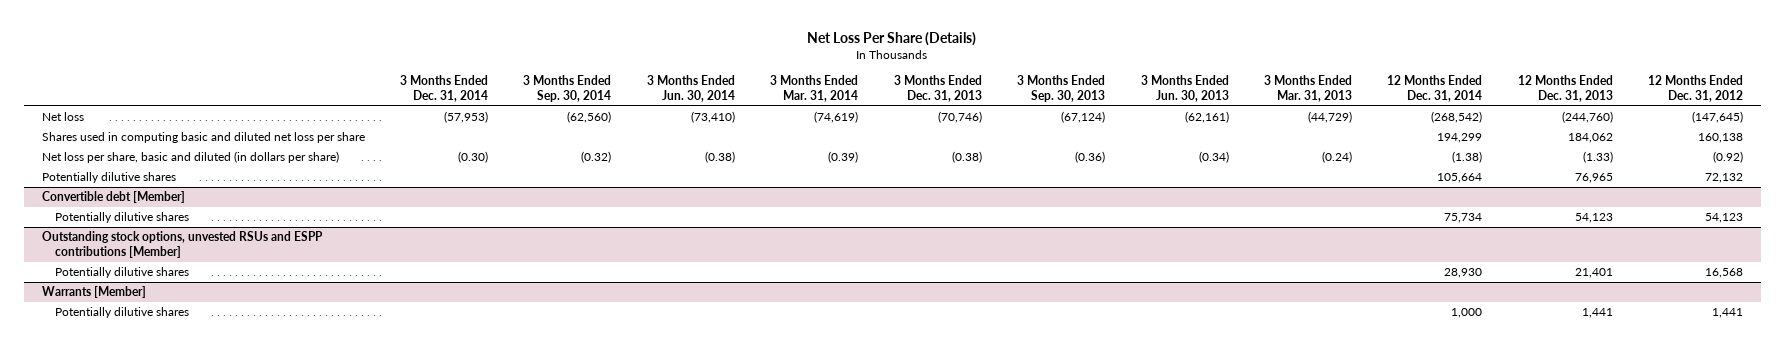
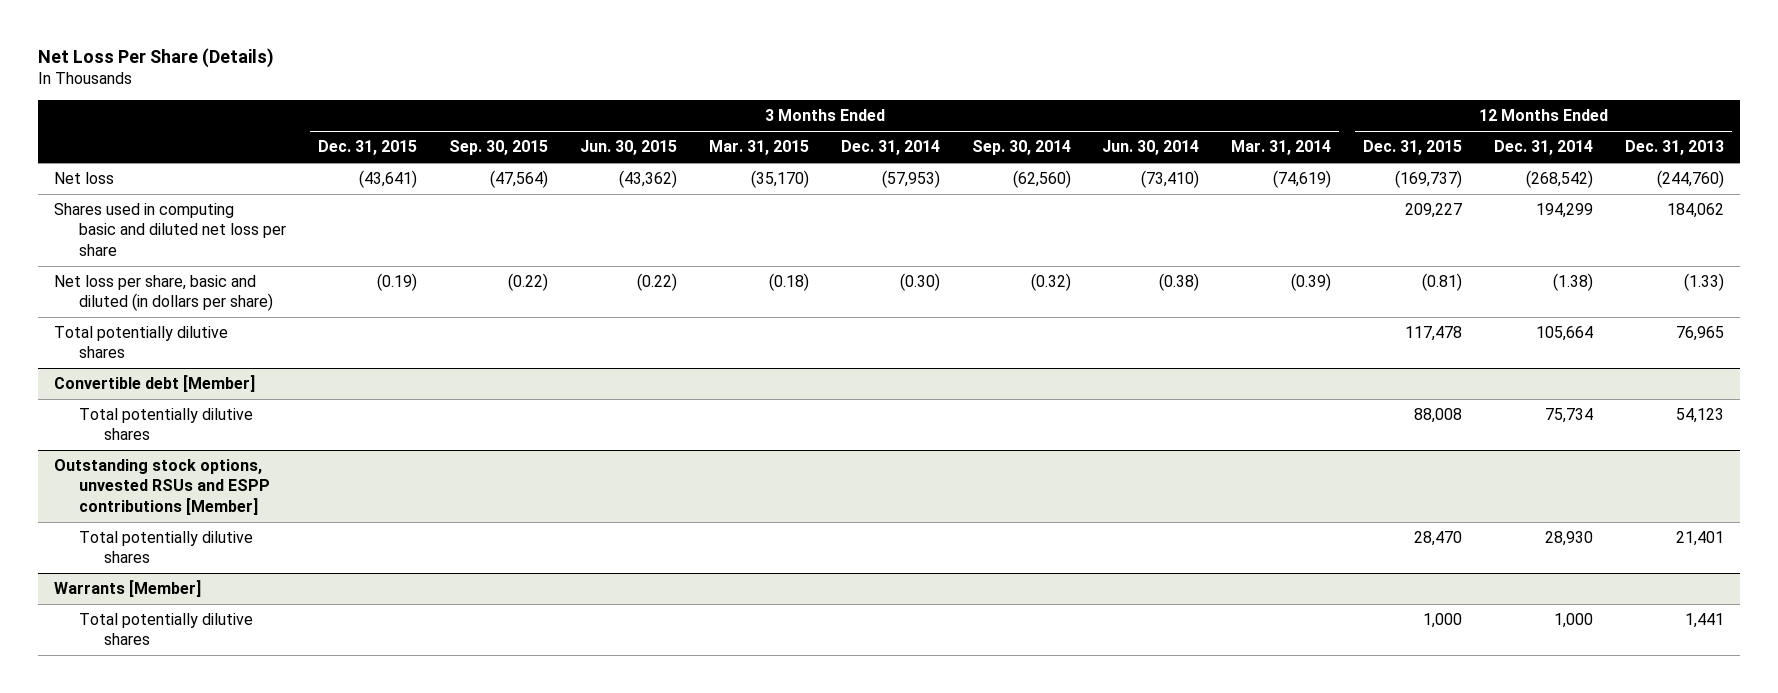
[893,75,982,103] 3 Months Ended Dec. 31, 2013 -> none
[1017,75,1106,103] 3 Months Ended Sep. 30, 2013 -> none
[1140,75,1229,103] 3 Months Ended Jun. 30, 2013 -> none
[1263,75,1352,103] 3 Months Ended Mar. 31, 2013 -> none
[1648,75,1744,103] 12 Months Ended Dec. 31, 2012 -> none
none -> [318,140,418,156] Dec. 31, 2015
none -> [448,140,548,156] Sep. 30, 2015
none -> [579,140,677,156] Jun. 30, 2015
none -> [708,140,809,156] Mar. 31, 2015
none -> [1363,140,1463,156] Dec. 31, 2015
[41,172,176,184] Potentially dilutive shares -> [54,326,229,359] Total potentially dilutive shares
[54,212,189,224] Potentially dilutive shares -> [79,408,254,441] Total potentially dilutive shares
[54,267,189,279] Potentially dilutive shares -> [79,531,254,564] Total potentially dilutive shares
[54,307,189,319] Potentially dilutive shares -> [79,613,254,646] Total potentially dilutive shares

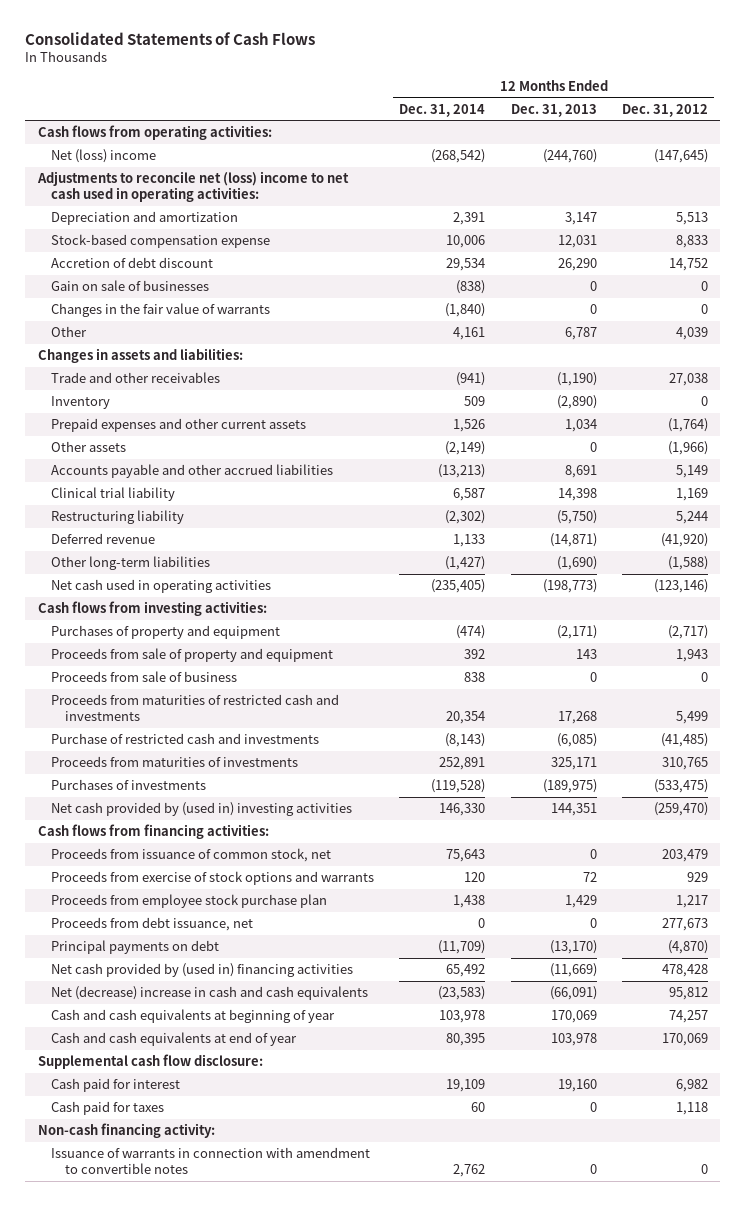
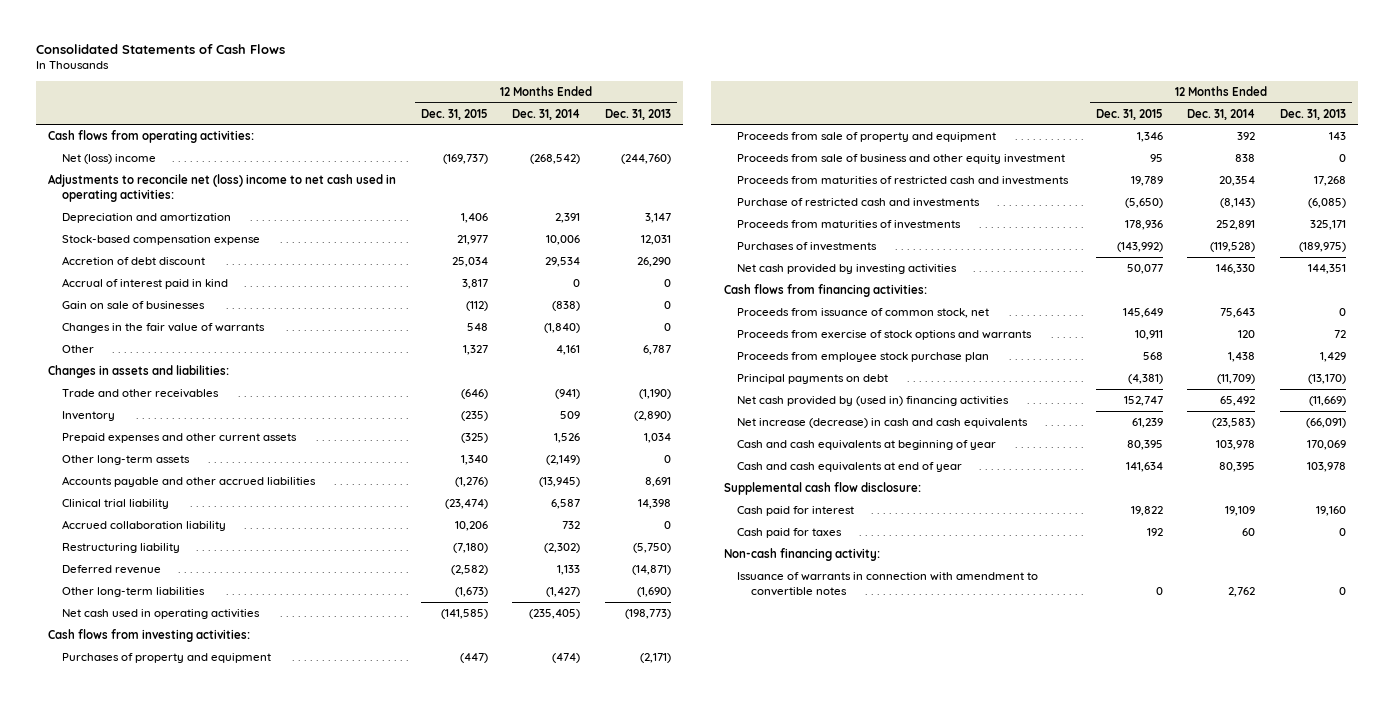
[621,103,708,117] Dec. 31, 2012 -> none
none -> [420,108,488,120] Dec. 31, 2015
none -> [61,278,228,290] Accrual of interest paid in kind
[51,440,127,452] Other assets -> [61,455,190,466] Other long-term assets
[438,463,486,478] (13,213) -> [539,477,581,488] (13,945)
none -> [61,520,226,532] Accrued collaboration liability
[51,670,238,682] Proceeds from sale of business -> [737,154,1066,165] Proceeds from sale of business and other equity investment
[51,801,353,816] Net cash provided by (used in) investing activities -> [737,264,958,275] Net cash provided by investing activities
[51,916,254,931] Proceeds from debt issuance, net -> none
[51,985,369,1000] Net (decrease) increase in cash and cash equivalents -> [737,418,1029,429] Net increase (decrease) in cash and cash equivalents

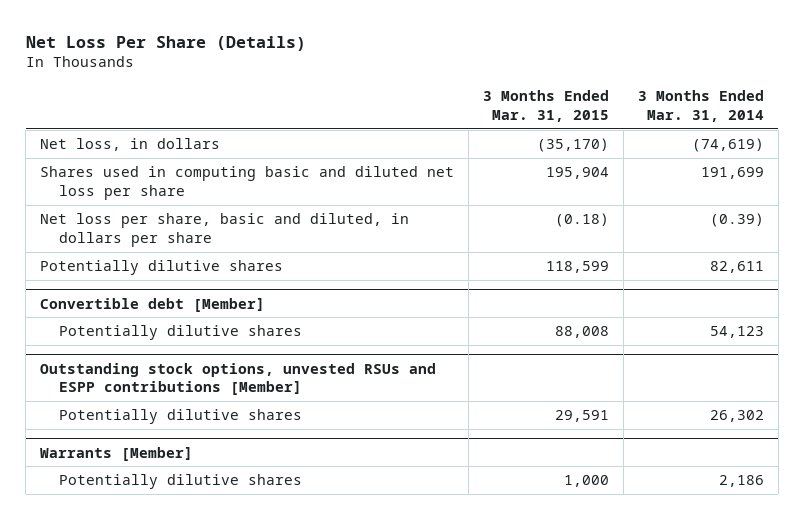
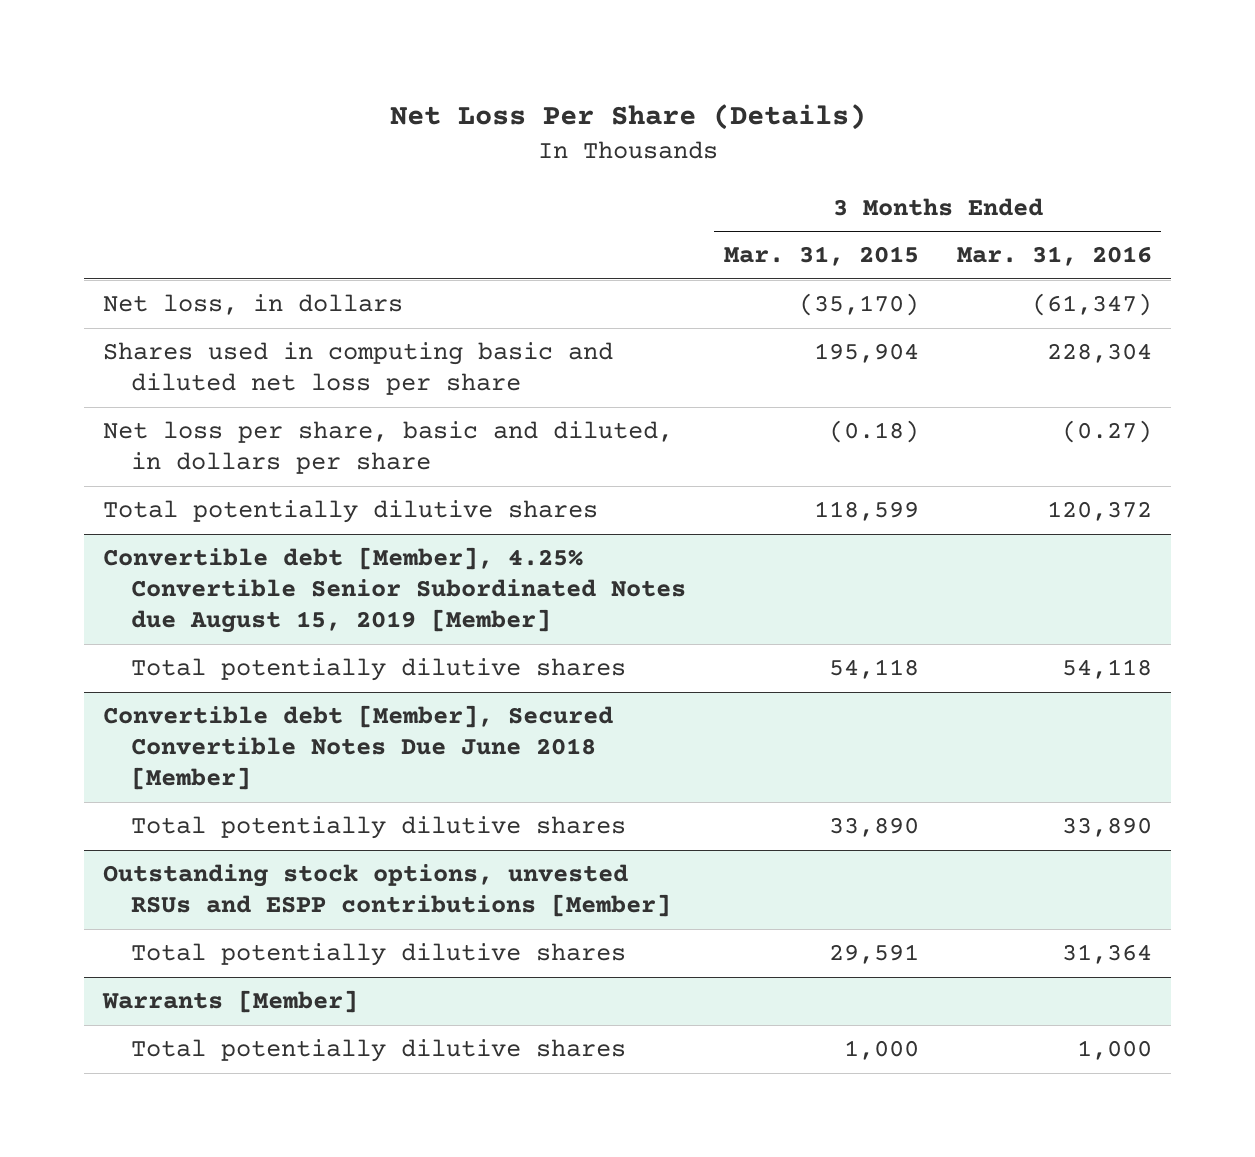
[637,90,764,122] 3 Months Ended Mar. 31, 2014 -> none
none -> [956,246,1152,267] Mar. 31, 2016
[40,297,266,312] Convertible debt [Member] -> none
[40,260,284,276] Potentially dilutive shares -> [103,500,599,524] Total potentially dilutive shares
none -> [103,547,687,634] Convertible debt [Member], 4.25% Convertible Senior Subordinated Notes due August 15, 2019 [Member]
[58,325,302,341] Potentially dilutive shares -> [131,658,627,682] Total potentially dilutive shares
[555,326,610,339] 88,008 -> [828,659,919,680] 54,118
none -> [103,705,614,791] Convertible debt [Member], Secured Convertible Notes Due June 2018 [Member]
none -> [131,816,627,840] Total potentially dilutive shares
[58,409,302,425] Potentially dilutive shares -> [131,943,627,967] Total potentially dilutive shares
[58,474,302,490] Potentially dilutive shares -> [131,1039,627,1063] Total potentially dilutive shares

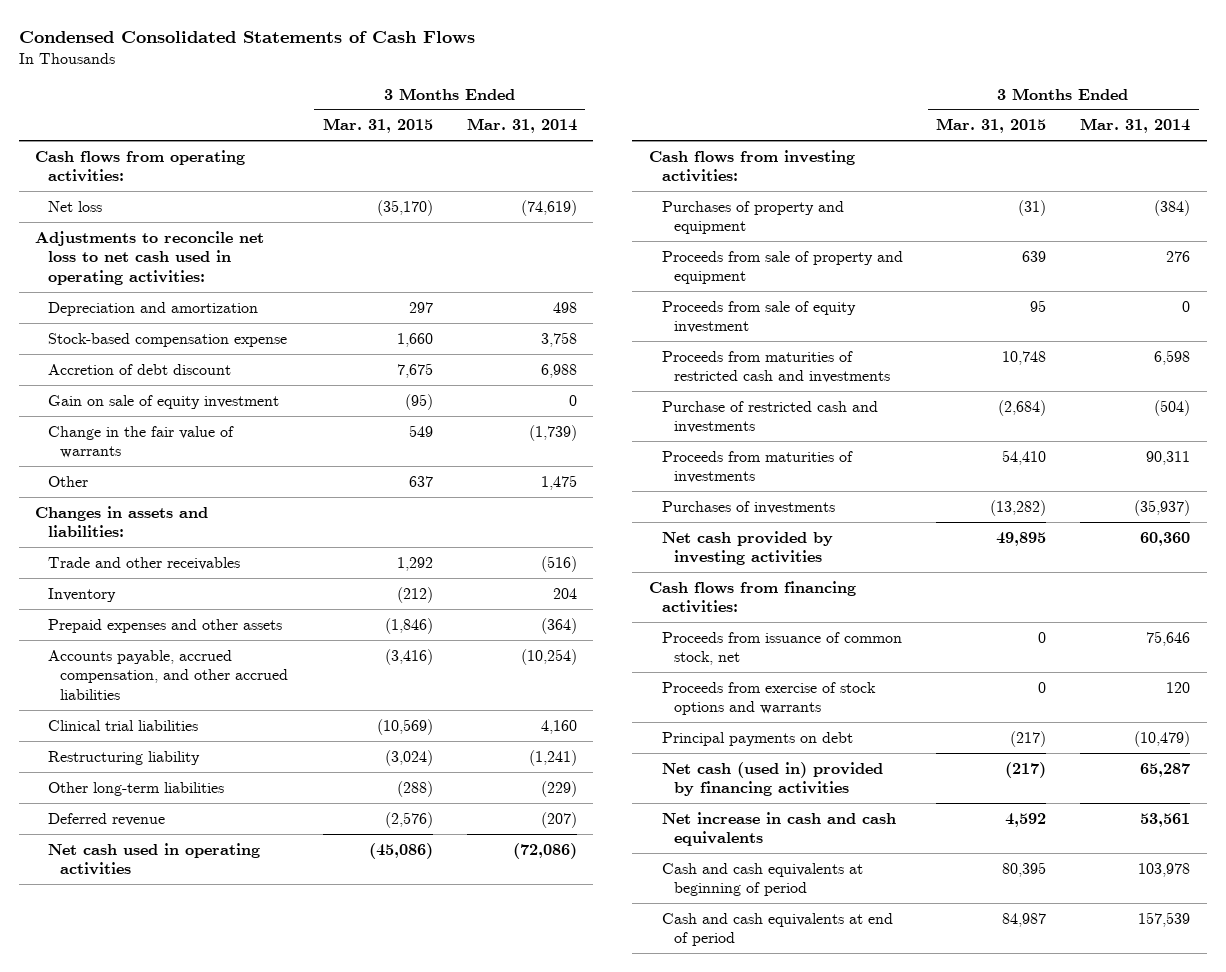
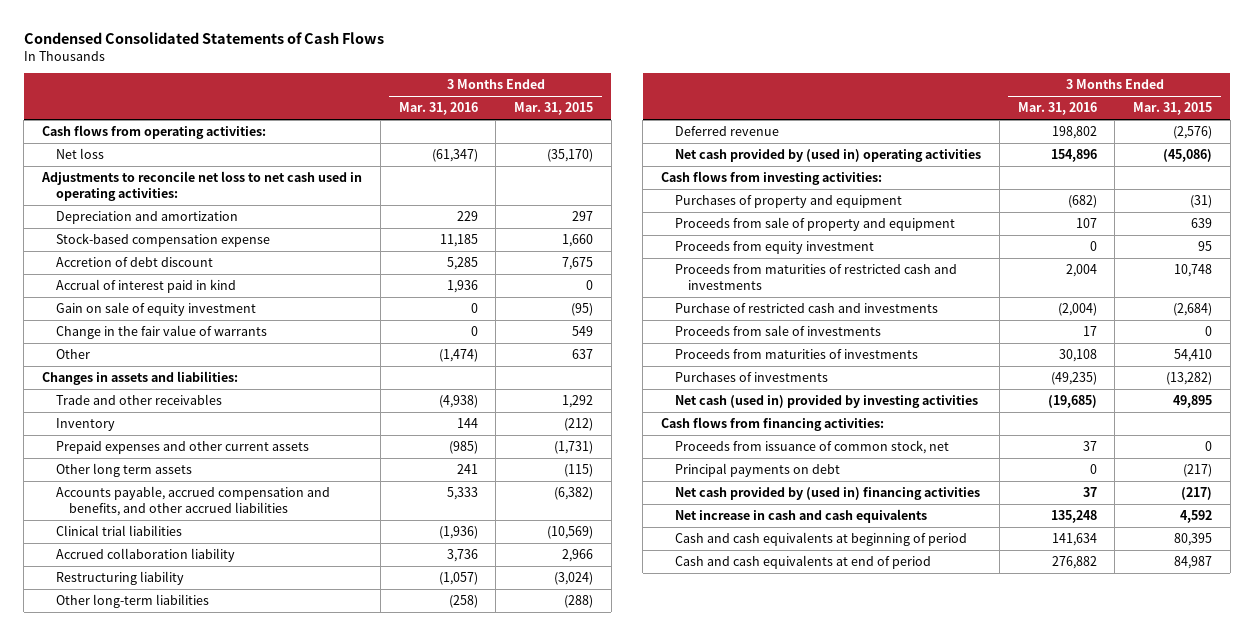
[466,118,577,134] Mar. 31, 2014 -> none
none -> [398,102,478,116] Mar. 31, 2016
none -> [55,279,236,294] Accrual of interest paid in kind
[47,618,282,633] Prepaid expenses and other assets -> [55,441,309,455] Prepaid expenses and other current assets
[384,617,433,634] (1,846) -> [554,441,594,455] (1,731)
none -> [55,463,192,478] Other long term assets
[47,649,289,701] Accounts payable, accrued compensation, and other accrued liabilities -> [55,486,330,517] Accounts payable, accrued compensation and benefits, and other accrued liabilities
[384,648,433,665] (3,416) -> [554,487,594,501] (6,382)
none -> [55,548,235,563] Accrued collaboration liability
[47,842,260,876] Net cash used in operating activities -> [674,149,981,163] Net cash provided by (used in) operating activities
[661,300,856,334] Proceeds from sale of equity investment -> [674,241,874,255] Proceeds from equity investment
none -> [674,325,881,337] Proceeds from sale of investments
[661,530,833,566] Net cash provided by investing activities -> [674,395,978,409] Net cash (used in) provided by investing activities
[661,681,876,716] Proceeds from exercise of stock options and warrants -> none
[661,761,883,797] Net cash (used in) provided by financing activities -> [674,487,980,501] Net cash provided by (used in) financing activities

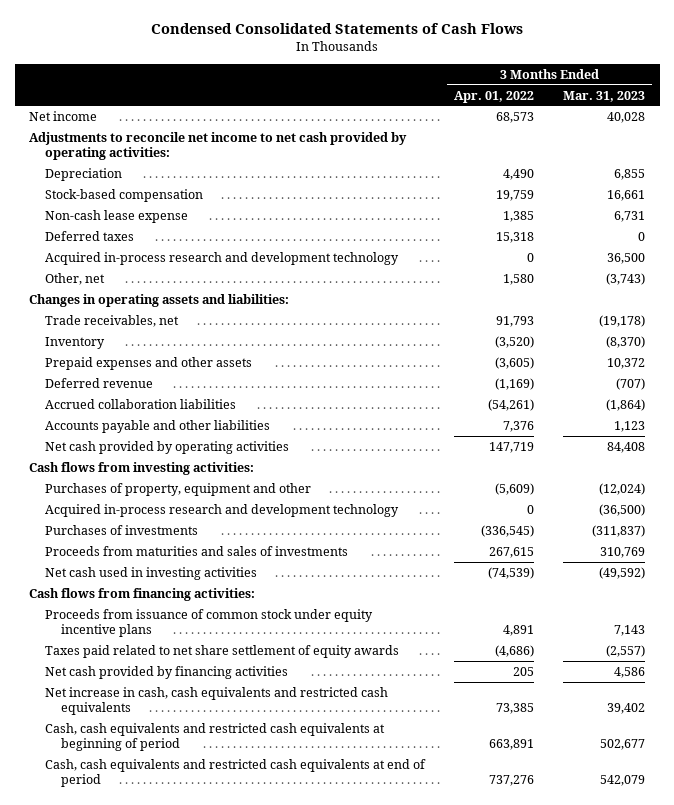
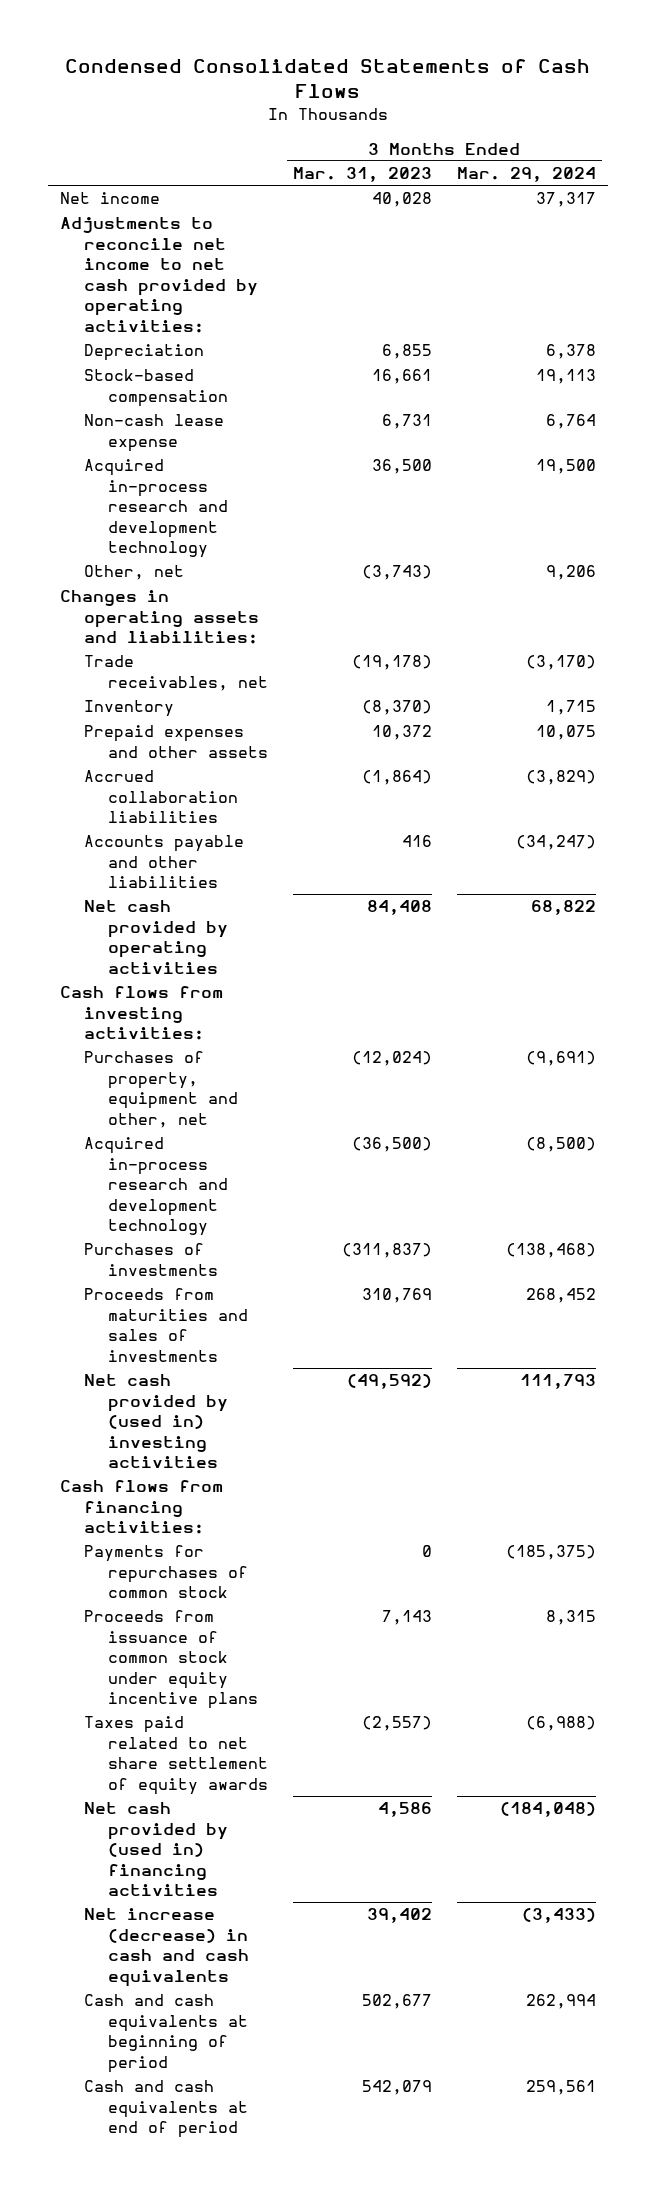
[454,90,535,103] Apr. 01, 2022 -> none
none -> [456,167,596,183] Mar. 29, 2024
[45,230,135,241] Deferred taxes -> none
[45,377,154,388] Deferred revenue -> none
[614,420,646,432] 1,123 -> [402,835,433,848] 416
[45,482,312,496] Purchases of property, equipment and other -> [84,1051,239,1128] Purchases of property, equipment and other, net
[45,566,258,580] Net cash used in investing activities -> [84,1374,229,1469] Net cash provided by (used in) investing activities
none -> [84,1545,249,1599] Payments for repurchases of common stock
[45,665,289,679] Net cash provided by financing activities -> [84,1802,229,1897] Net cash provided by (used in) financing activities
[45,686,389,716] Net increase in cash, cash equivalents and restricted cash equivalents -> [84,1908,250,1987] Net increase (decrease) in cash and cash equivalents
[45,722,386,752] Cash, cash equivalents and restricted cash equivalents at beginning of period -> [84,1994,249,2073] Cash and cash equivalents at beginning of period
[45,758,427,788] Cash, cash equivalents and restricted cash equivalents at end of period -> [84,2080,249,2139] Cash and cash equivalents at end of period

